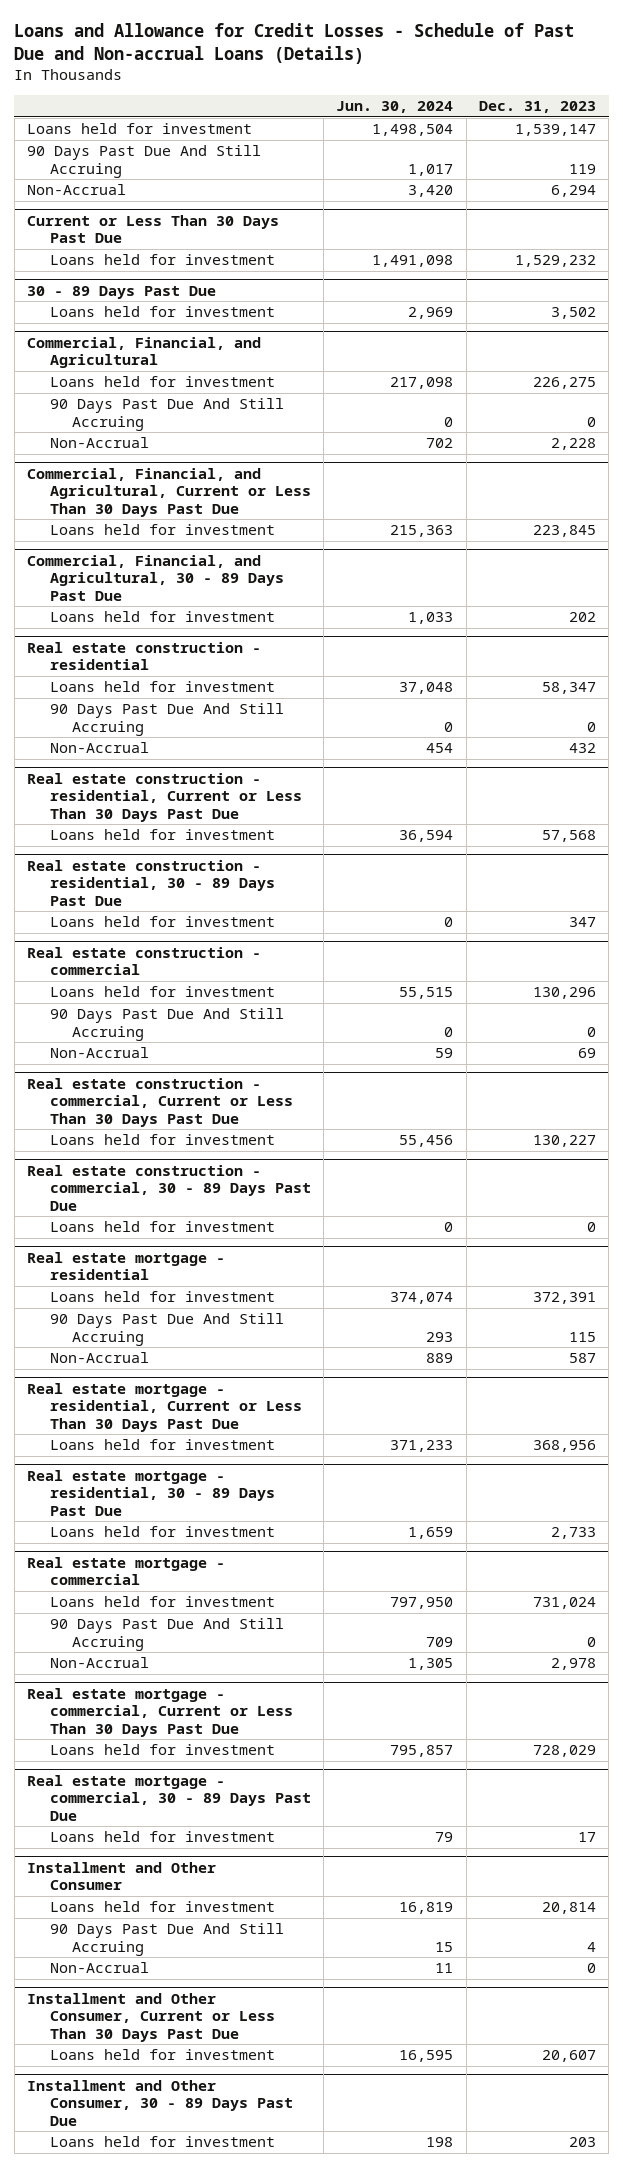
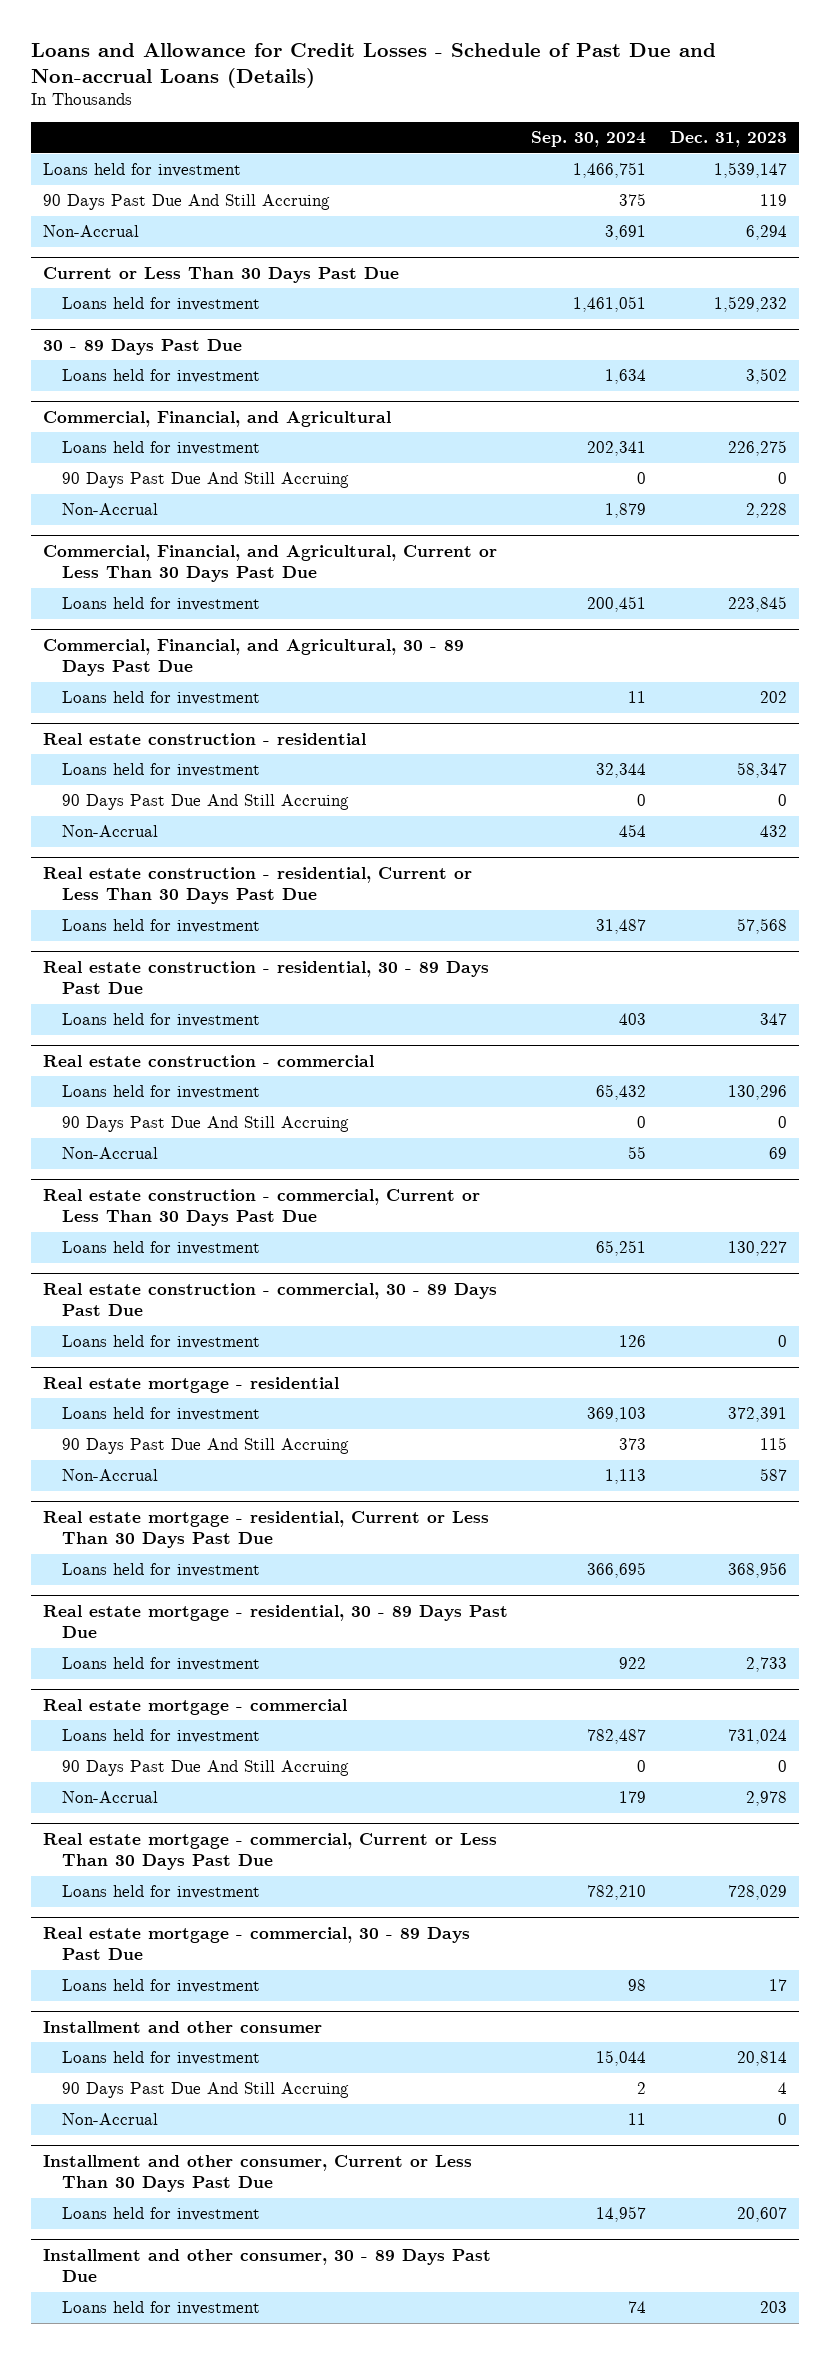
[336,101,454,114] Jun. 30, 2024 -> none
none -> [531,131,647,148] Sep. 30, 2024
[27,1861,217,1891] Installment and Other Consumer -> [42,2020,322,2033] Installment and other consumer
[27,1992,275,2042] Installment and Other Consumer, Current or Less Than 30 Days Past Due -> [42,2154,472,2193] Installment and other consumer, Current or Less Than 30 Days Past Due
[27,2079,293,2126] Installment and Other Consumer, 30 - 89 Days Past Due -> [42,2248,491,2283] Installment and other consumer, 30 - 89 Days Past Due

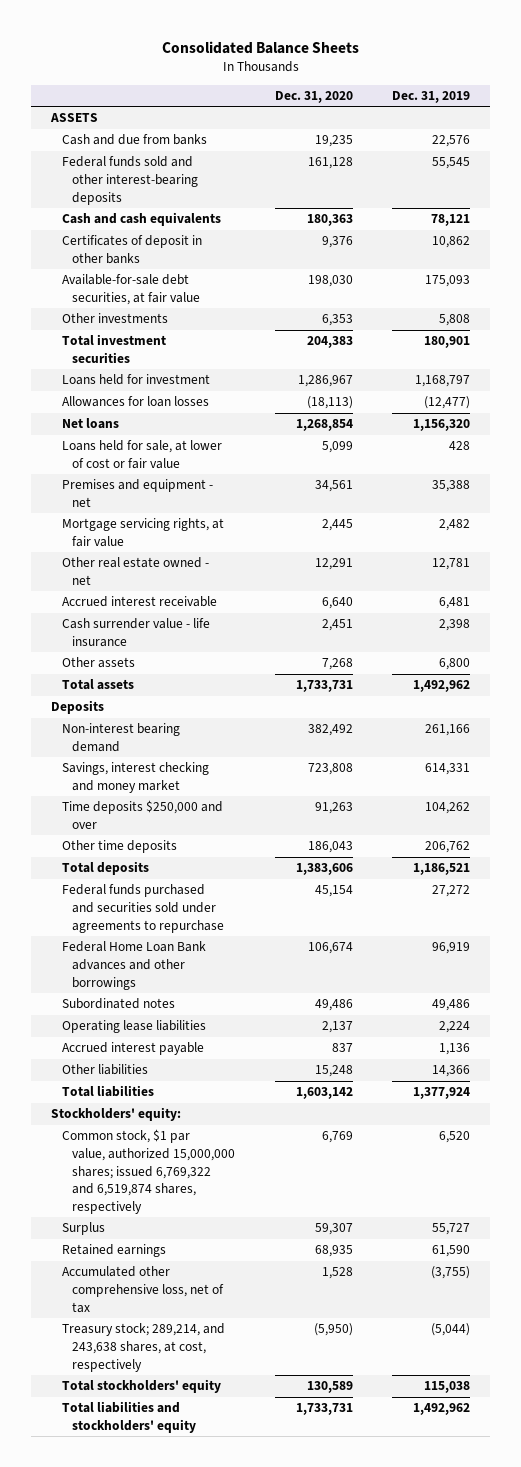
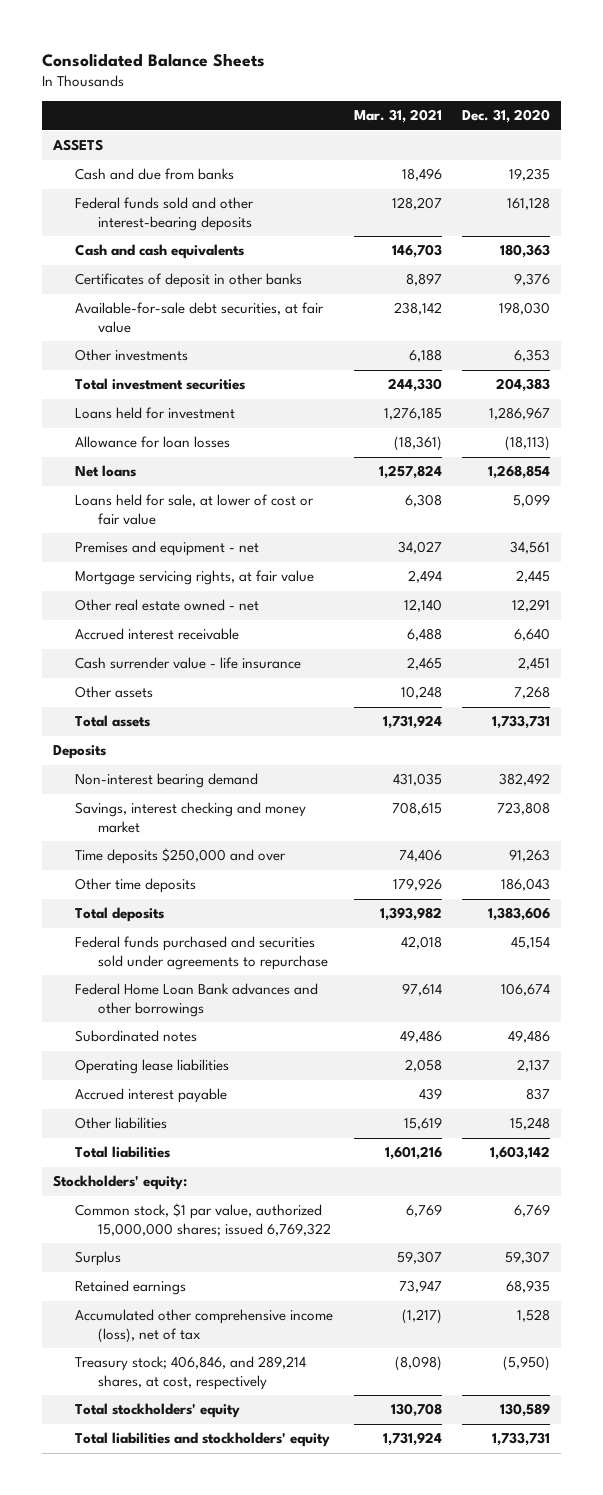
[392,90,471,103] Dec. 31, 2019 -> none
none -> [353,109,442,124] Mar. 31, 2021
[61,396,209,408] Allowances for loan losses -> [75,436,231,449] Allowance for loan losses
[61,1129,236,1215] Common stock, $1 par value, authorized 15,000,000 shares; issued 6,769,322 and 6,519,874 shares, respectively -> [75,1203,331,1236] Common stock, $1 par value, authorized 15,000,000 shares; issued 6,769,322
[61,1266,225,1313] Accumulated other comprehensive loss, net of tax -> [75,1309,334,1343] Accumulated other comprehensive income (loss), net of tax
[61,1323,225,1372] Treasury stock; 289,214, and 243,638 shares, at cost, respectively -> [75,1356,307,1390] Treasury stock; 406,846, and 289,214 shares, at cost, respectively

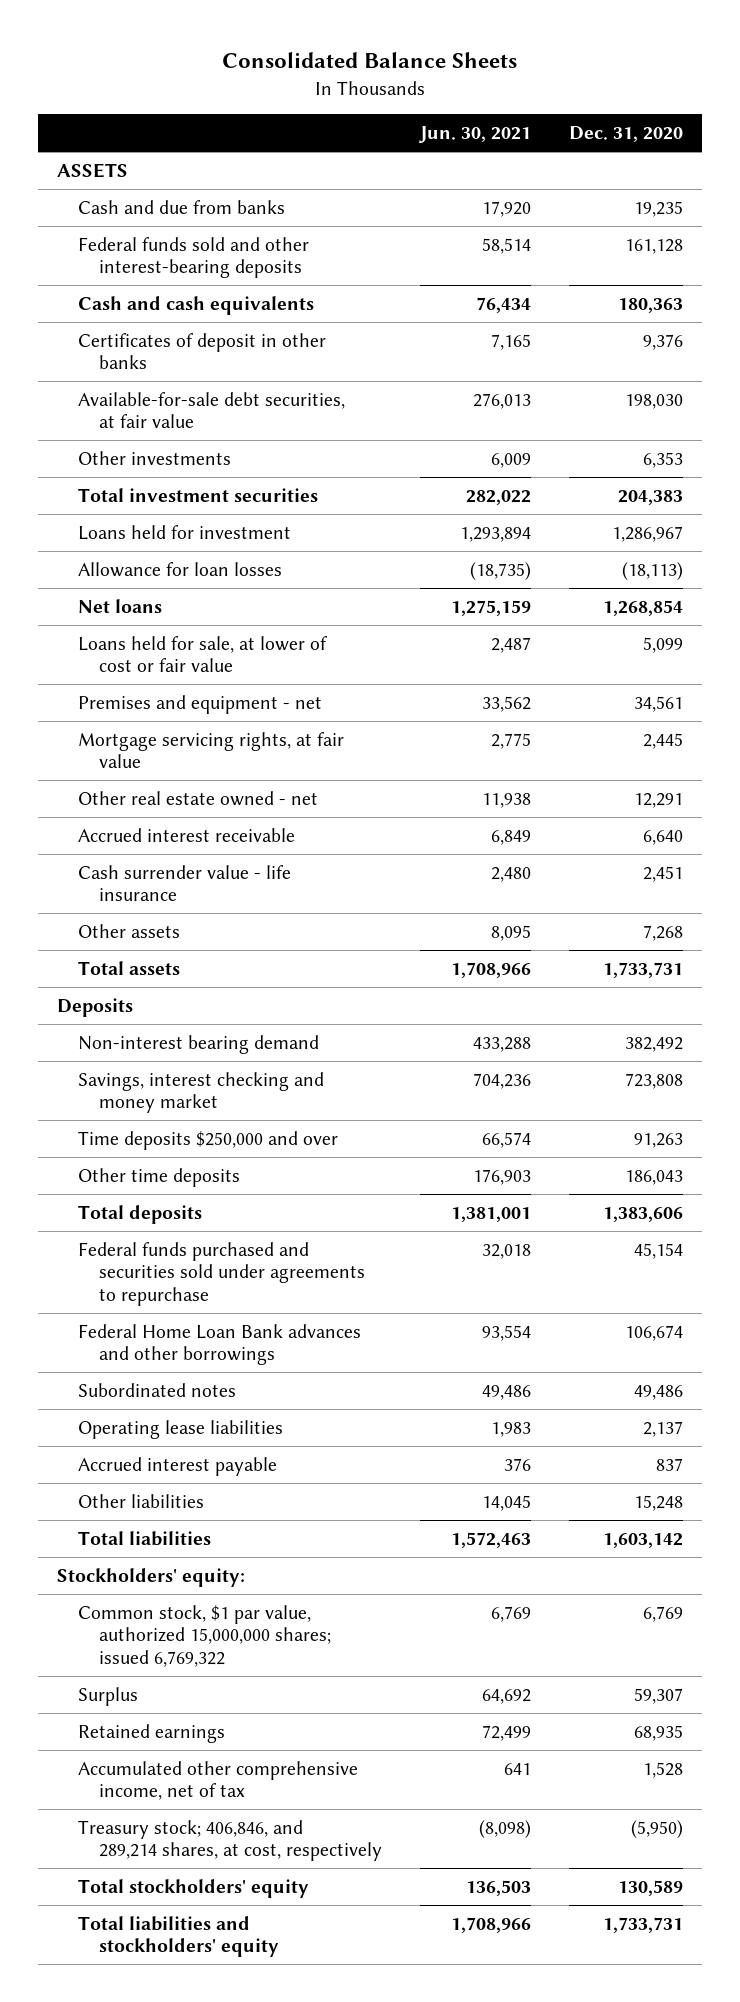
[353,109,442,124] Mar. 31, 2021 -> none
none -> [419,126,532,144] Jun. 30, 2021
[75,1309,334,1343] Accumulated other comprehensive income (loss), net of tax -> [78,1760,359,1801] Accumulated other comprehensive income, net of tax

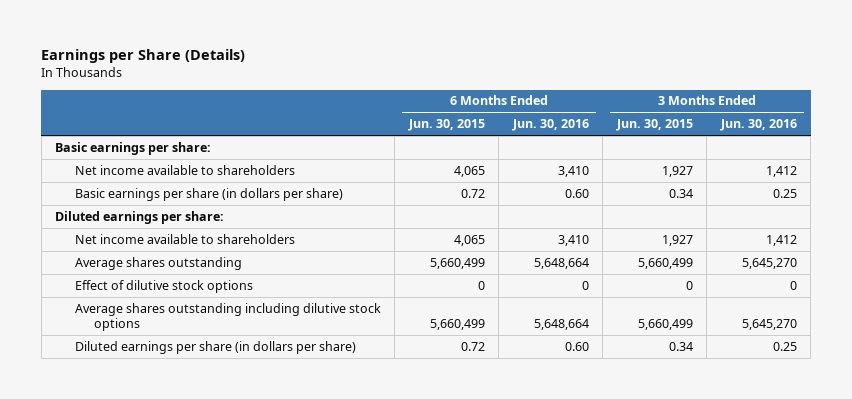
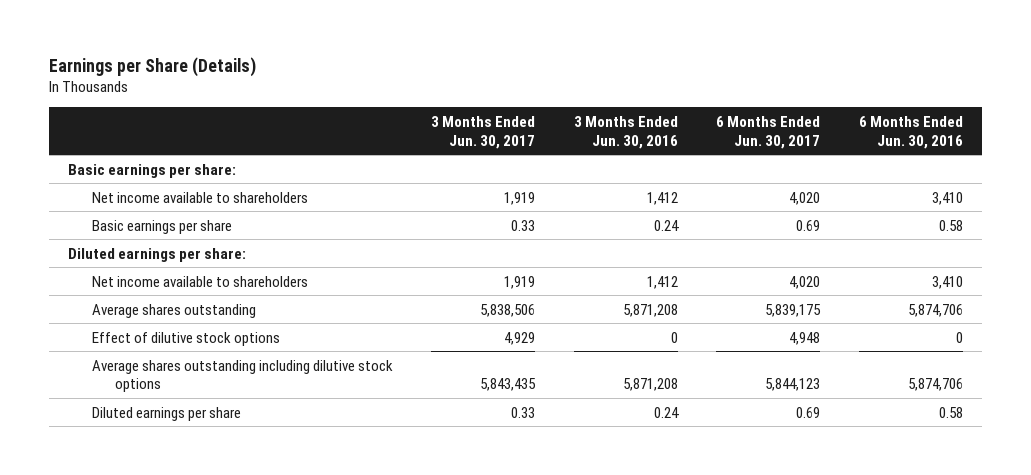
[407,119,485,132] Jun. 30, 2015 -> none
[615,119,693,132] Jun. 30, 2015 -> none
none -> [431,115,536,149] 3 Months Ended Jun. 30, 2017
none -> [716,115,821,149] 6 Months Ended Jun. 30, 2017
[74,187,343,201] Basic earnings per share (in dollars per share) -> [91,219,232,234] Basic earnings per share
[564,188,589,198] 0.60 -> [938,219,963,231] 0.58
[772,188,797,198] 0.25 -> [653,219,679,231] 0.24
[533,257,589,269] 5,648,664 -> [907,303,963,317] 5,874,706
[741,257,797,269] 5,645,270 -> [622,303,678,317] 5,871,208
[533,319,589,331] 5,648,664 -> [907,378,963,392] 5,874,706
[741,319,797,331] 5,645,270 -> [622,378,678,392] 5,871,208
[74,340,356,354] Diluted earnings per share (in dollars per share) -> [91,406,241,421] Diluted earnings per share
[564,341,589,351] 0.60 -> [938,406,963,418] 0.58
[772,341,797,351] 0.25 -> [653,406,679,418] 0.24

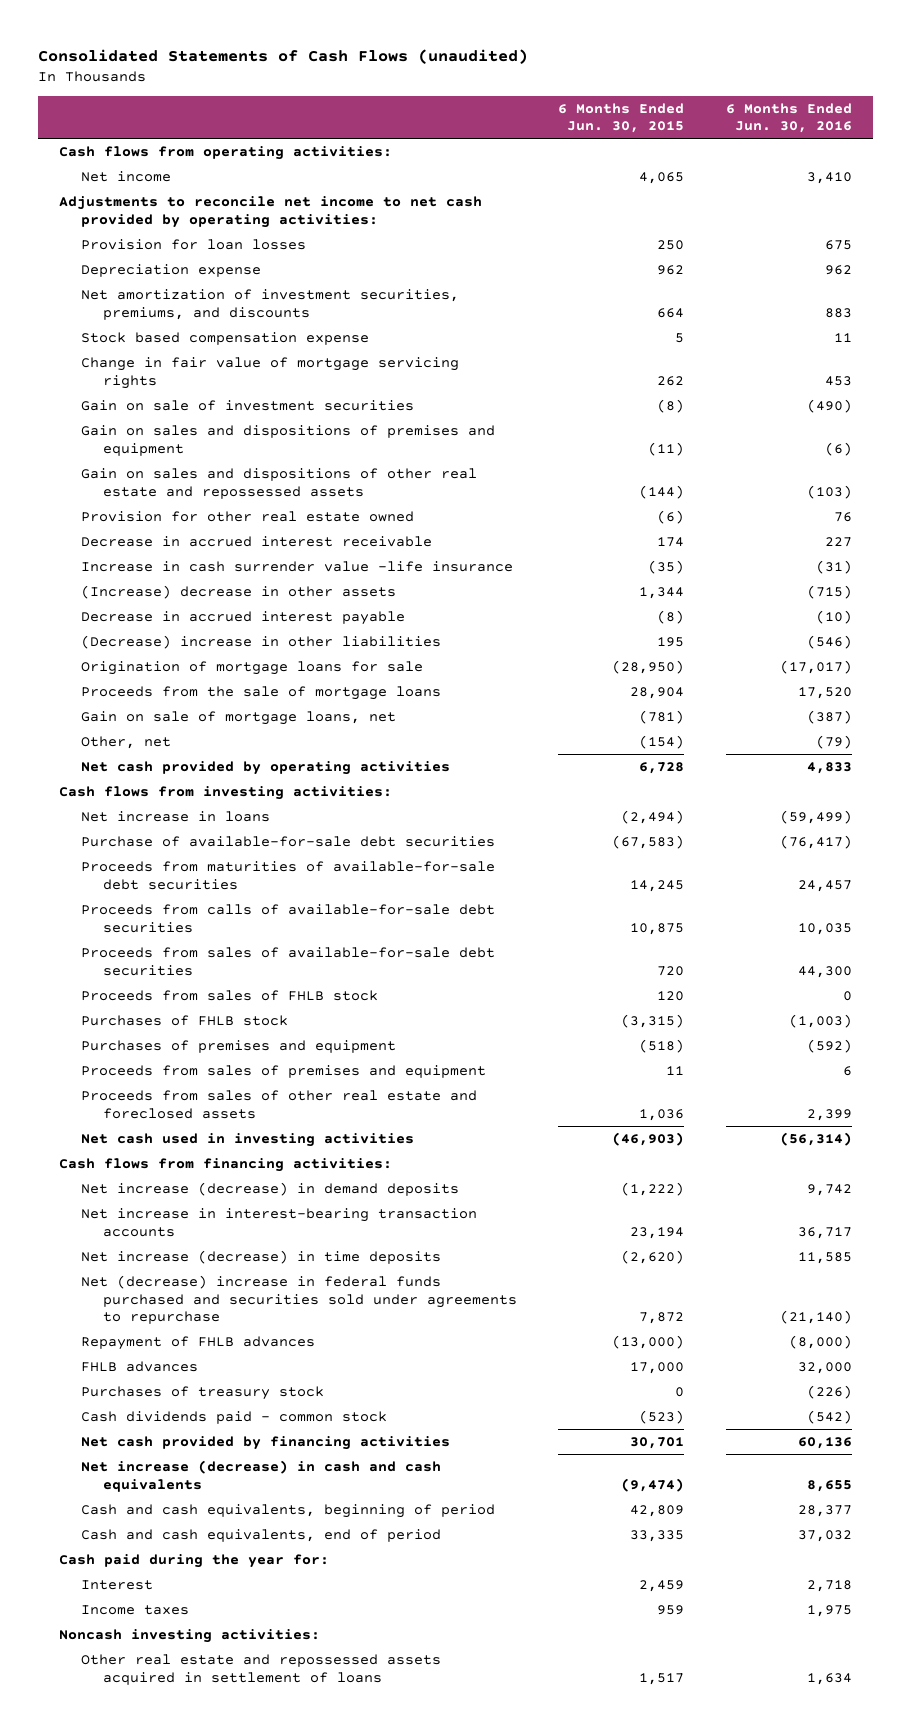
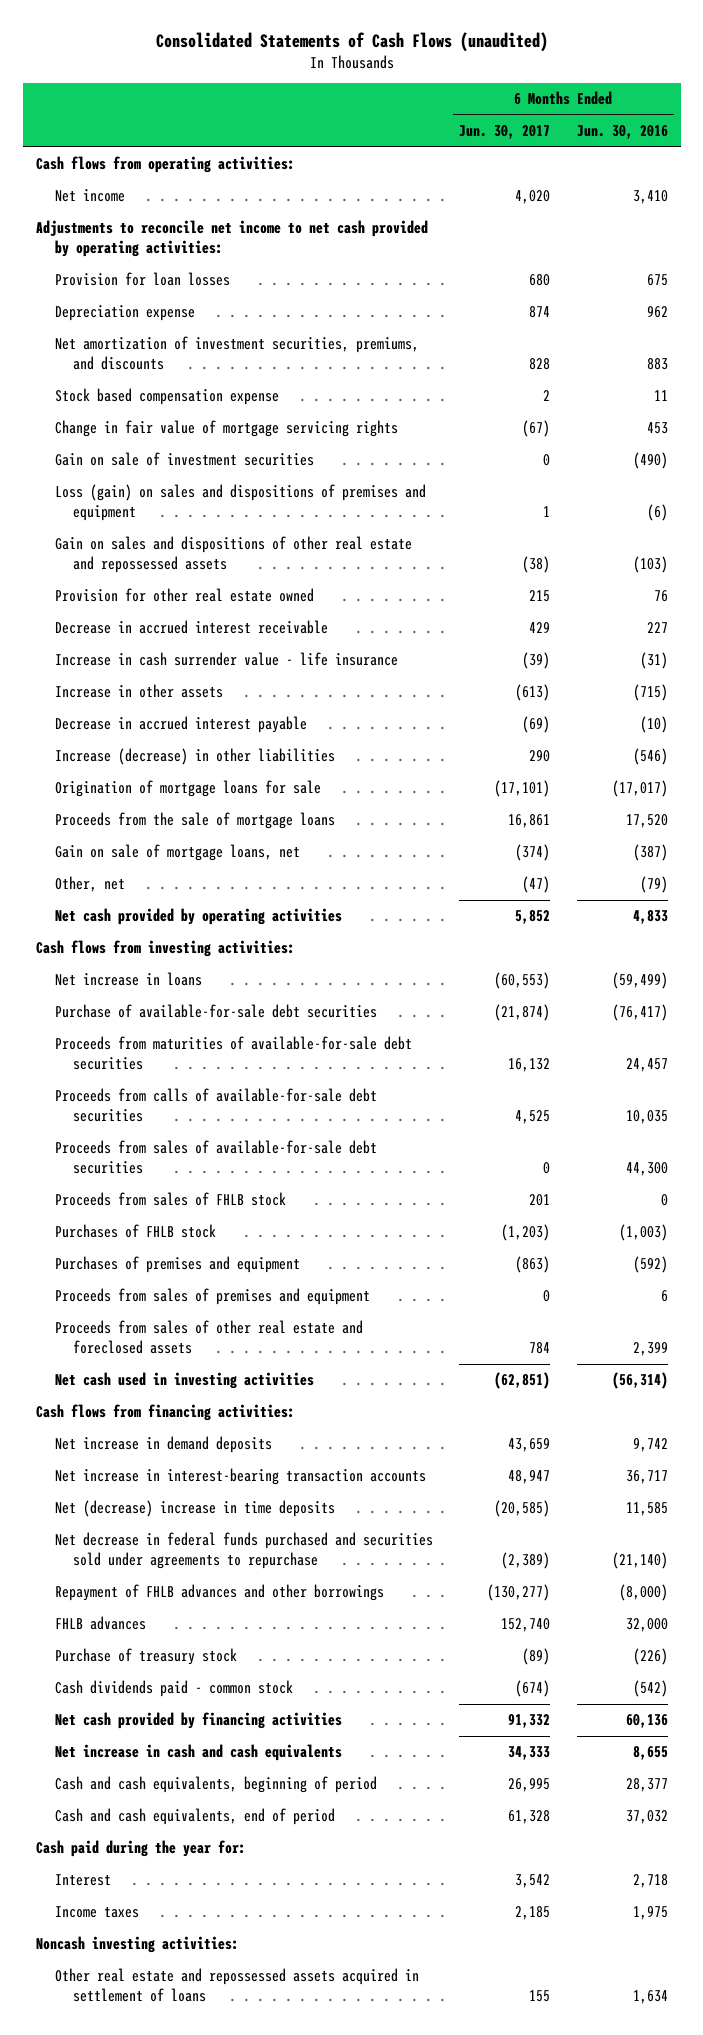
[558,102,685,134] 6 Months Ended Jun. 30, 2015 -> none
none -> [459,125,551,140] Jun. 30, 2017
[80,424,495,456] Gain on sales and dispositions of premises and equipment -> [54,484,426,522] Loss (gain) on sales and dispositions of premises and equipment
[80,560,513,572] Increase in cash surrender value -life insurance -> [54,652,398,667] Increase in cash surrender value - life insurance
[80,584,396,599] (Increase) decrease in other assets -> [54,684,223,699] Increase in other assets
[80,634,441,649] (Decrease) increase in other liabilities -> [54,748,335,766] Increase (decrease) in other liabilities
[80,1181,459,1196] Net increase (decrease) in demand deposits -> [54,1436,272,1454] Net increase in demand deposits
[80,1249,441,1264] Net increase (decrease) in time deposits -> [54,1500,335,1518] Net (decrease) increase in time deposits
[80,1274,517,1325] Net (decrease) increase in federal funds purchased and securities sold under agreements to repurchase -> [54,1532,433,1570] Net decrease in federal funds purchased and securities sold under agreements to repurchase
[80,1335,315,1350] Repayment of FHLB advances -> [54,1584,384,1602] Repayment of FHLB advances and other borrowings
[80,1385,324,1400] Purchases of treasury stock -> [54,1648,237,1666] Purchase of treasury stock
[80,1459,441,1492] Net increase (decrease) in cash and cash equivalents -> [54,1744,342,1762] Net increase in cash and cash equivalents

